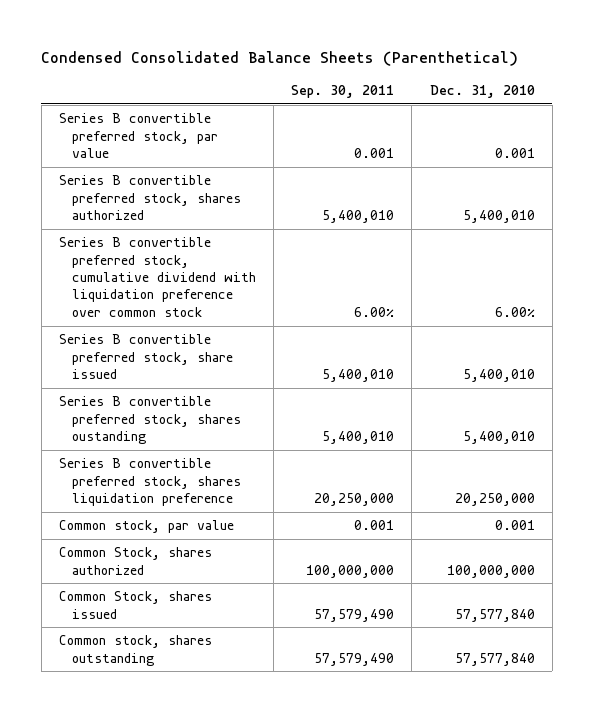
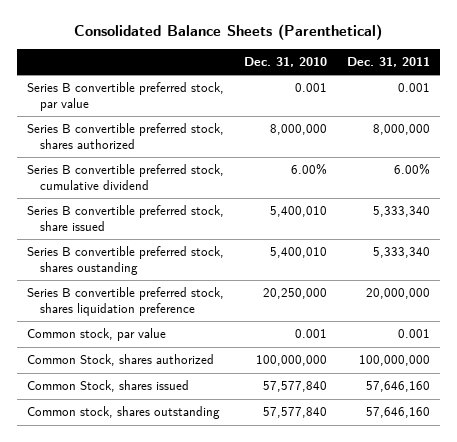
[41,50,519,66] Condensed Consolidated Balance Sheets (Parenthetical) -> [74,24,383,41] Consolidated Balance Sheets (Parenthetical)
[291,84,395,98] Sep. 30, 2011 -> none
none -> [346,56,430,67] Dec. 31, 2011
[462,210,535,224] 5,400,010 -> [269,124,327,136] 8,000,000
[58,237,257,317] Series B convertible preferred stock, cumulative dividend with liquidation preference over common stock -> [26,164,224,190] Series B convertible preferred stock, cumulative dividend

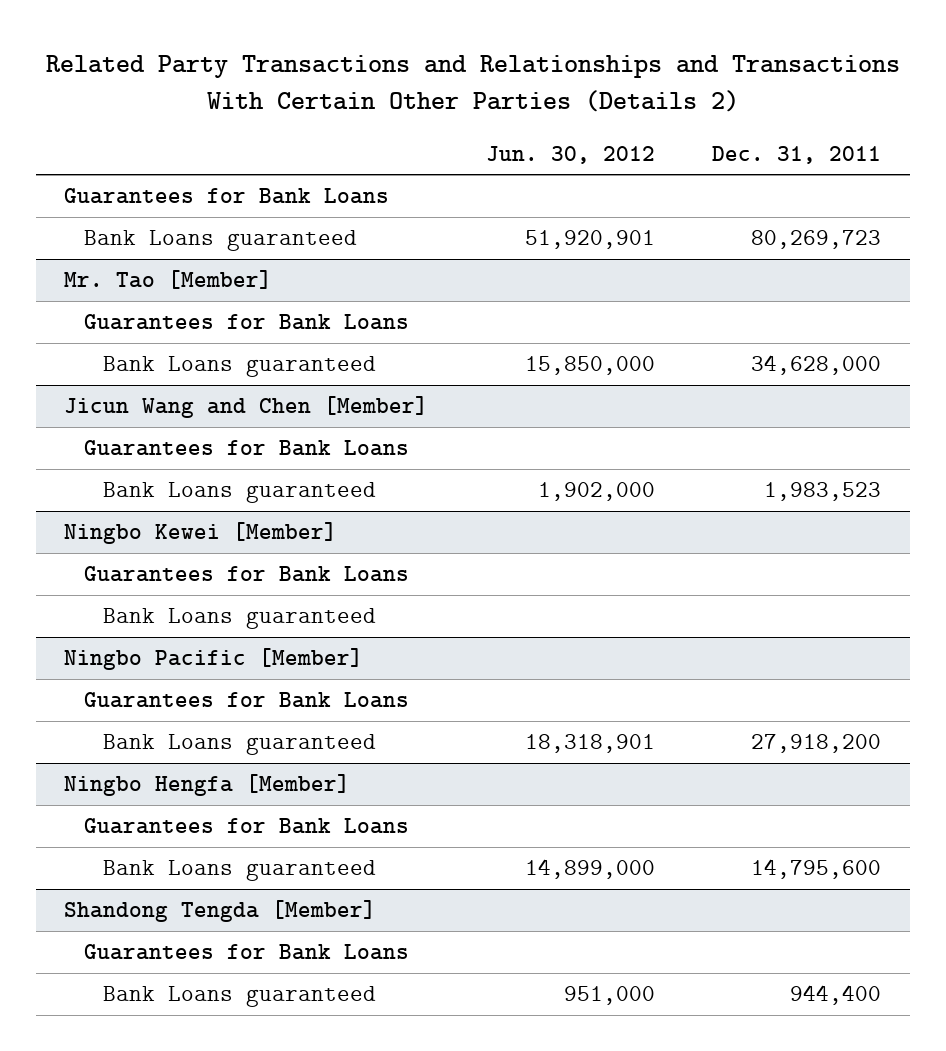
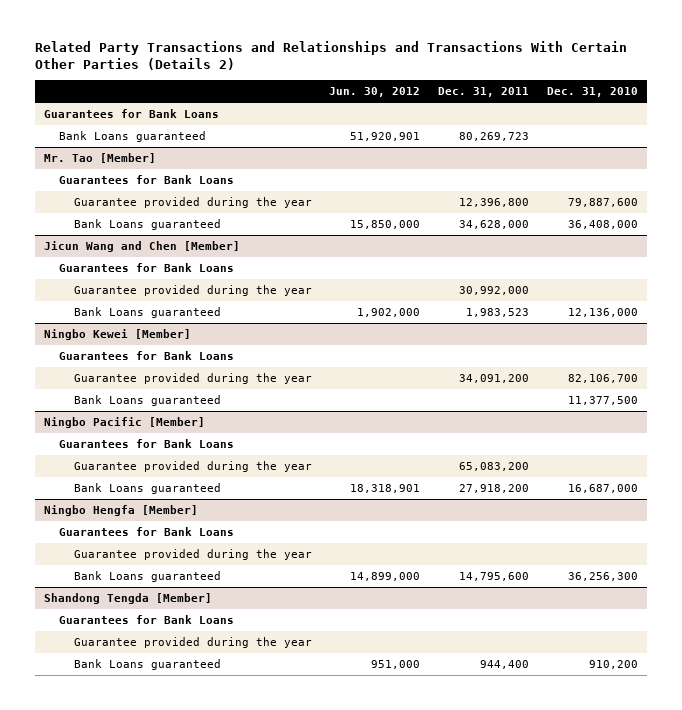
none -> [546,87,638,98] Dec. 31, 2010
none -> [73,196,312,208] Guarantee provided during the year
none -> [73,284,312,296] Guarantee provided during the year
none -> [73,372,312,384] Guarantee provided during the year
none -> [73,460,312,472] Guarantee provided during the year
none -> [73,548,312,560] Guarantee provided during the year
none -> [73,636,312,648] Guarantee provided during the year

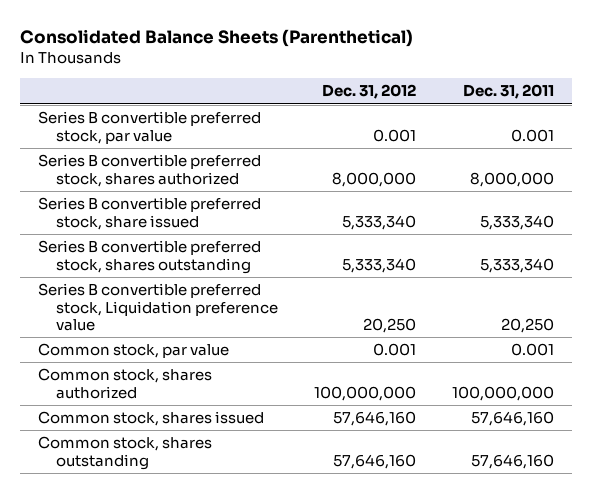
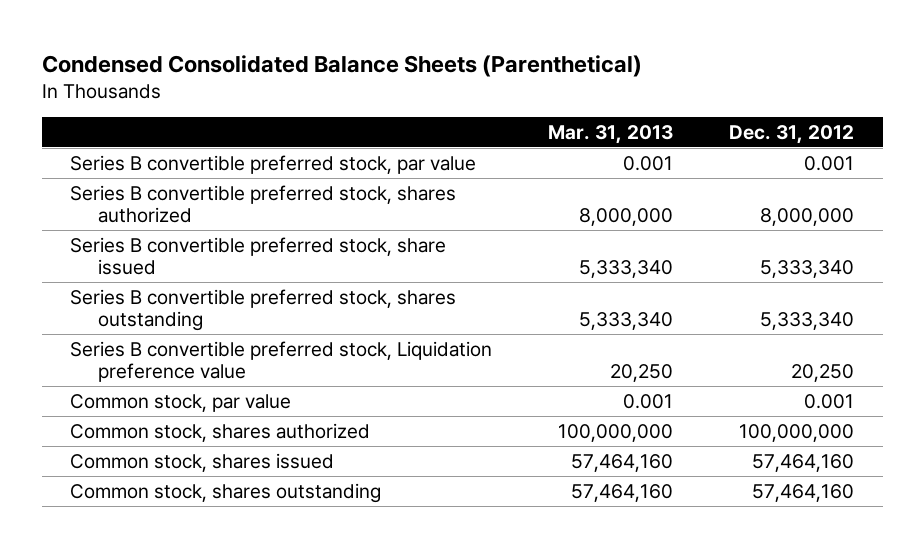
[19,29,413,48] Consolidated Balance Sheets (Parenthetical) -> [41,54,642,77] Condensed Consolidated Balance Sheets (Parenthetical)
[463,84,555,100] Dec. 31, 2011 -> none
none -> [548,124,674,144] Mar. 31, 2013
[332,411,416,427] 57,646,160 -> [752,453,855,472] 57,464,160
[332,453,416,469] 57,646,160 -> [752,483,855,502] 57,464,160

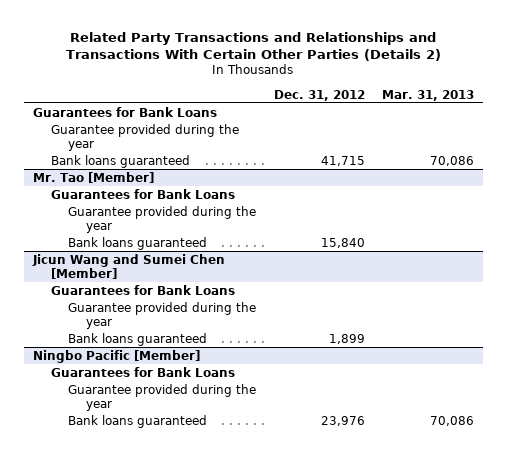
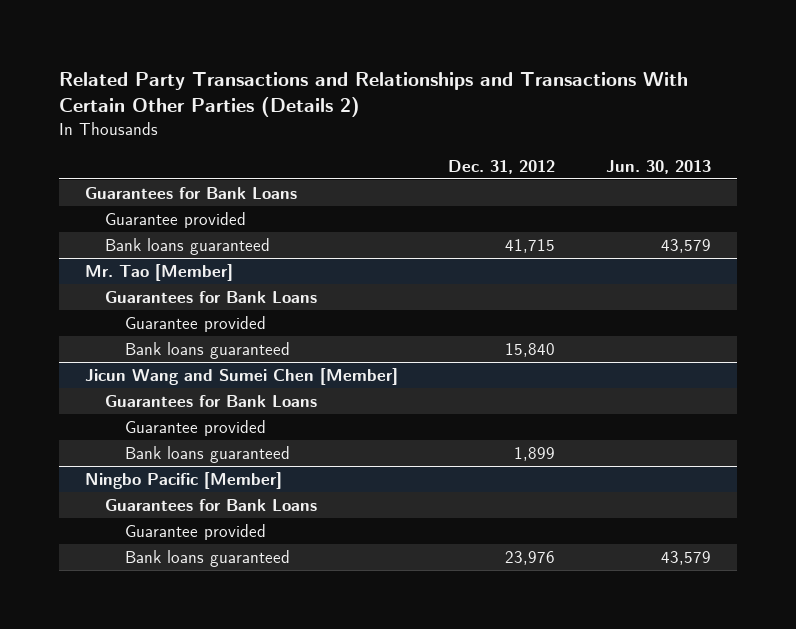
[382,89,475,101] Mar. 31, 2013 -> none
none -> [606,159,712,174] Jun. 30, 2013
[50,123,239,151] Guarantee provided during the year -> [104,212,246,229] Guarantee provided
[68,205,257,233] Guarantee provided during the year -> [124,316,266,333] Guarantee provided
[68,301,257,329] Guarantee provided during the year -> [124,420,266,437] Guarantee provided
[68,383,257,411] Guarantee provided during the year -> [124,524,266,541] Guarantee provided

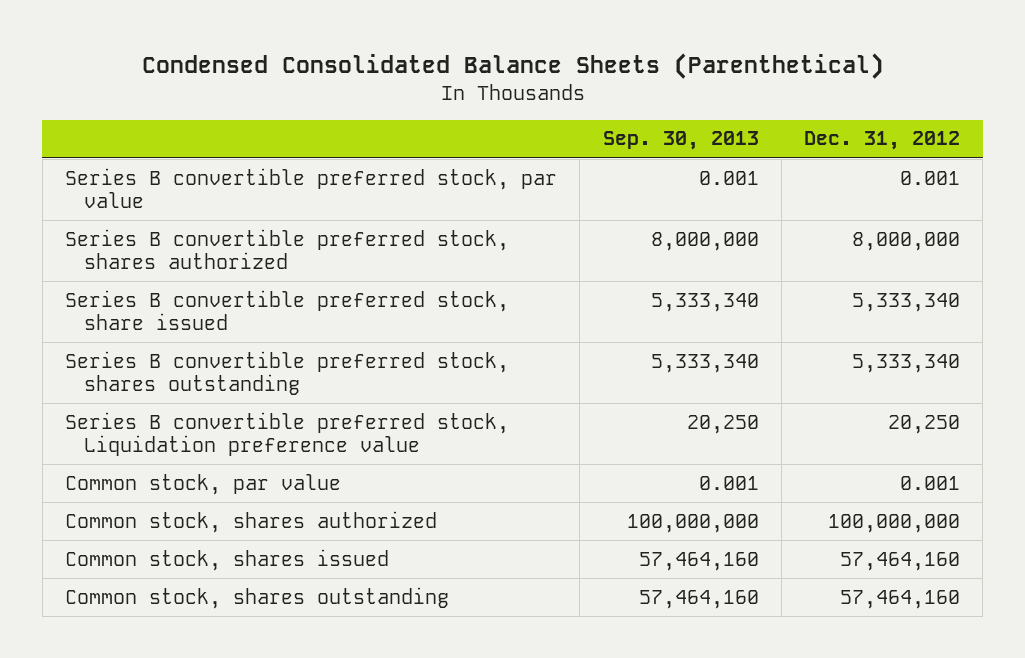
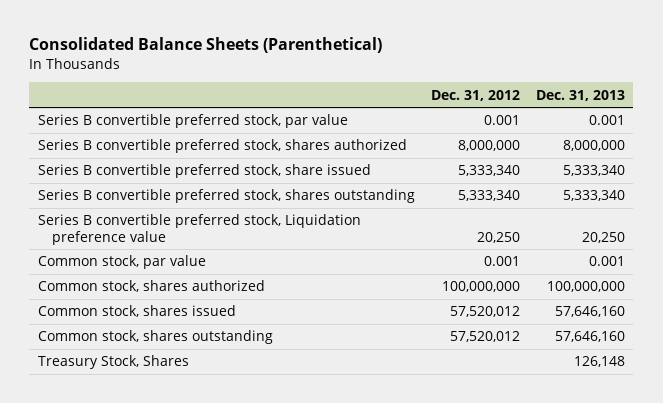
[141,53,884,80] Condensed Consolidated Balance Sheets (Parenthetical) -> [29,37,383,54] Consolidated Balance Sheets (Parenthetical)
[602,131,759,151] Sep. 30, 2013 -> none
none -> [536,89,626,101] Dec. 31, 2013
[840,551,961,571] 57,464,160 -> [449,306,520,318] 57,520,012
[840,589,961,609] 57,464,160 -> [449,331,520,343] 57,520,012
none -> [37,355,189,370] Treasury Stock, Shares

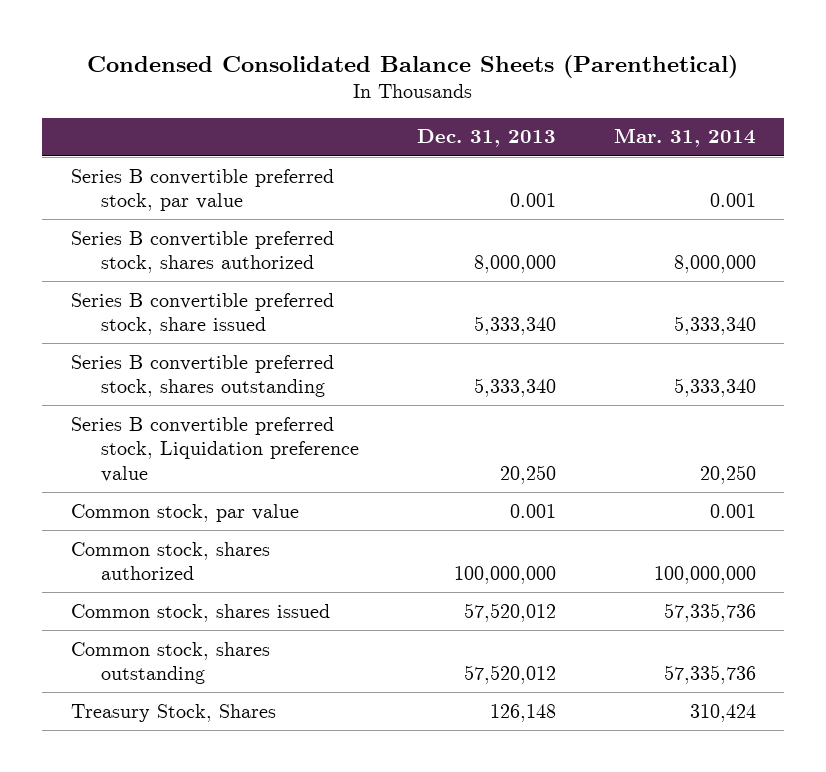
[29,37,383,54] Consolidated Balance Sheets (Parenthetical) -> [87,54,739,78] Condensed Consolidated Balance Sheets (Parenthetical)
[430,89,520,101] Dec. 31, 2012 -> none
none -> [613,128,756,148] Mar. 31, 2014
[555,306,626,318] 57,646,160 -> [463,602,556,622] 57,520,012
[555,331,626,343] 57,646,160 -> [463,665,556,685] 57,520,012

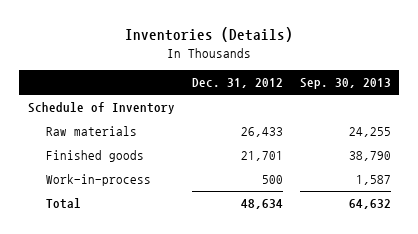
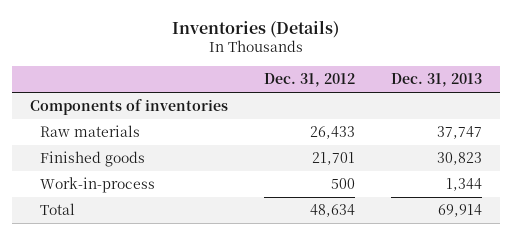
[299,78,391,90] Sep. 30, 2013 -> none
none -> [391,73,483,88] Dec. 31, 2013
[27,102,175,115] Schedule of Inventory -> [29,98,228,115] Components of inventories

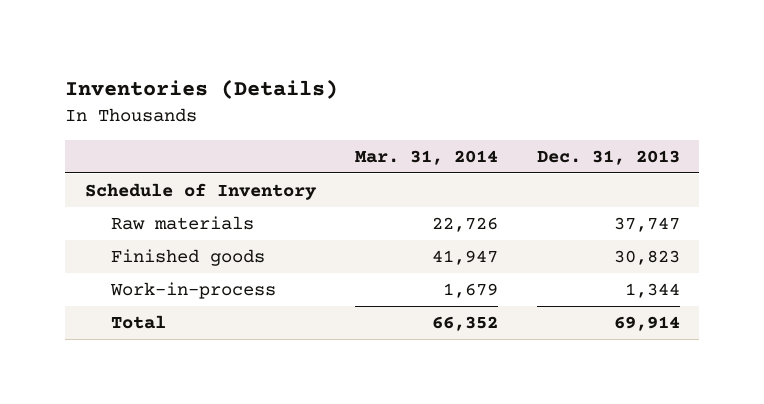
[263,73,355,88] Dec. 31, 2012 -> none
none -> [354,149,498,165] Mar. 31, 2014
[29,98,228,115] Components of inventories -> [84,182,317,200] Schedule of Inventory

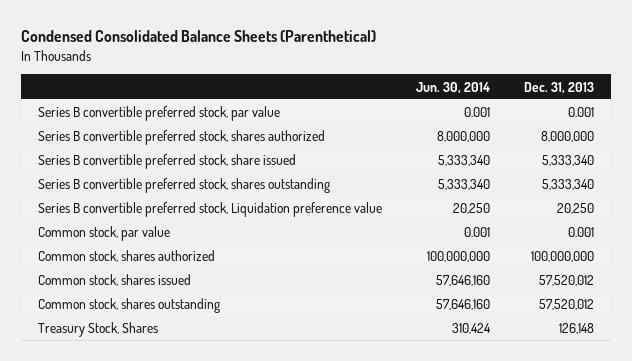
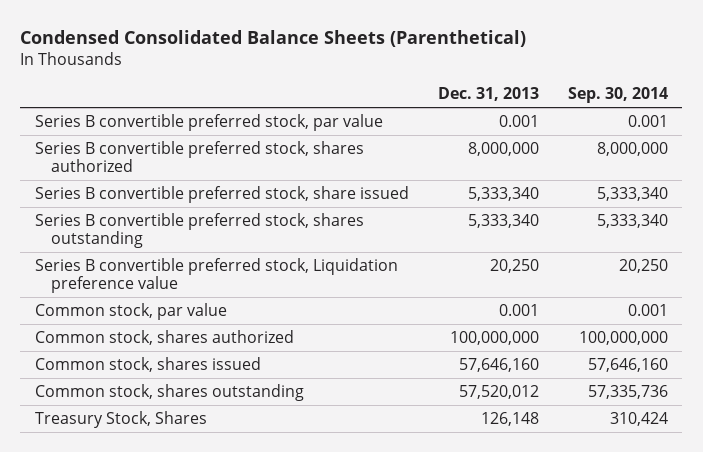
[416,81,491,94] Jun. 30, 2014 -> none
none -> [567,87,668,104] Sep. 30, 2014
[539,275,595,287] 57,520,012 -> [458,357,539,372] 57,646,160

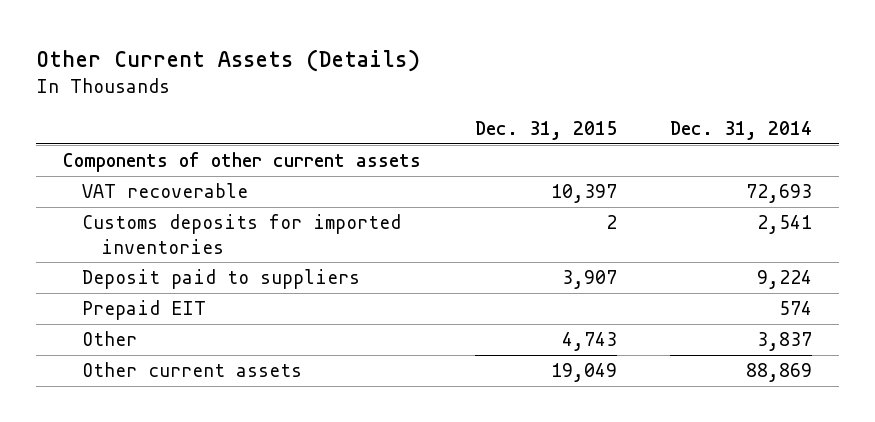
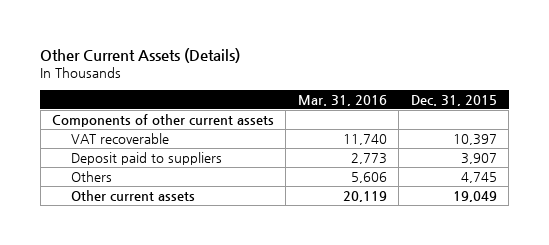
[670,121,813,141] Dec. 31, 2014 -> none
none -> [297,94,387,106] Mar. 31, 2016
[82,214,402,254] Customs deposits for imported inventories -> none
[82,300,207,321] Prepaid EIT -> none
[82,331,138,347] Other -> [71,170,113,182] Others
[561,332,617,352] 4,743 -> [460,171,497,183] 4,745

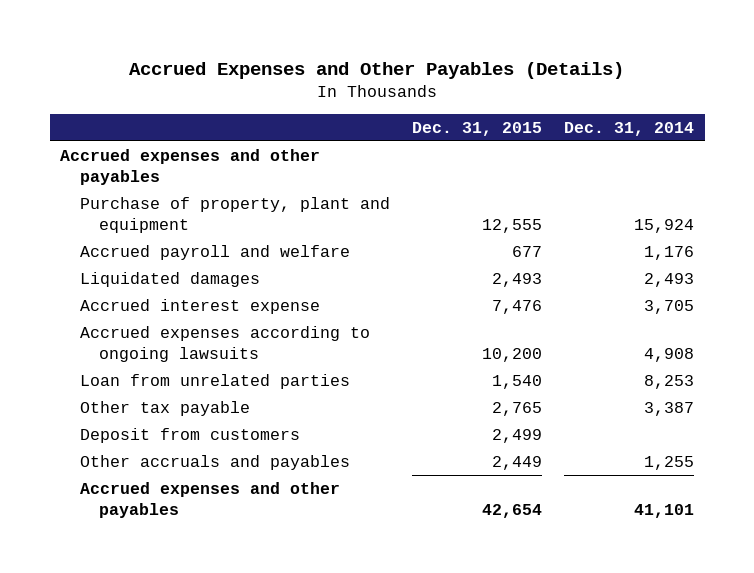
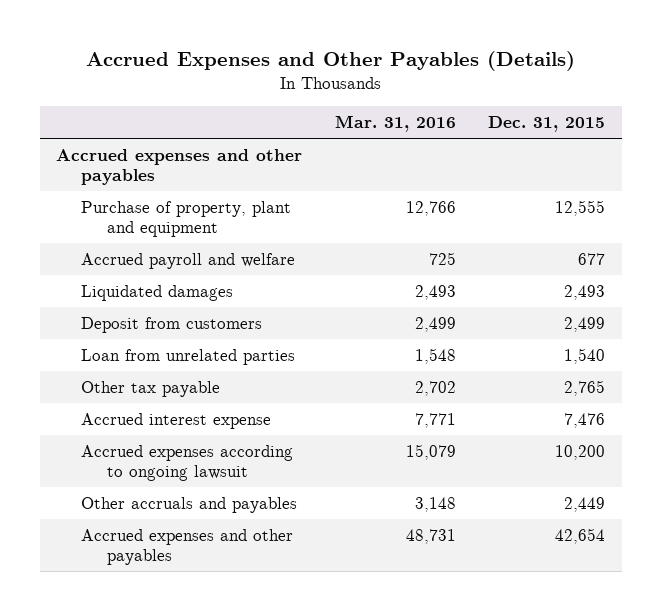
[563,121,694,136] Dec. 31, 2014 -> none
none -> [334,115,456,133] Mar. 31, 2016
[79,325,370,363] Accrued expenses according to ongoing lawsuits -> none
[79,427,300,443] Deposit from customers -> [81,317,263,334] Deposit from customers
[79,298,320,314] Accrued interest expense -> [81,413,272,430] Accrued interest expense
none -> [81,445,294,481] Accrued expenses according to ongoing lawsuit

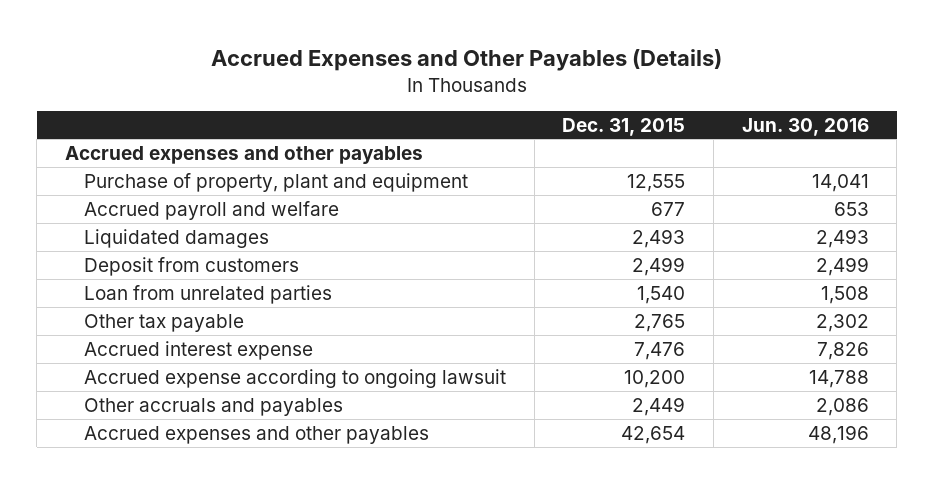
[334,115,456,133] Mar. 31, 2016 -> none
none -> [741,117,869,136] Jun. 30, 2016
[81,445,294,481] Accrued expenses according to ongoing lawsuit -> [84,368,507,388] Accrued expense according to ongoing lawsuit

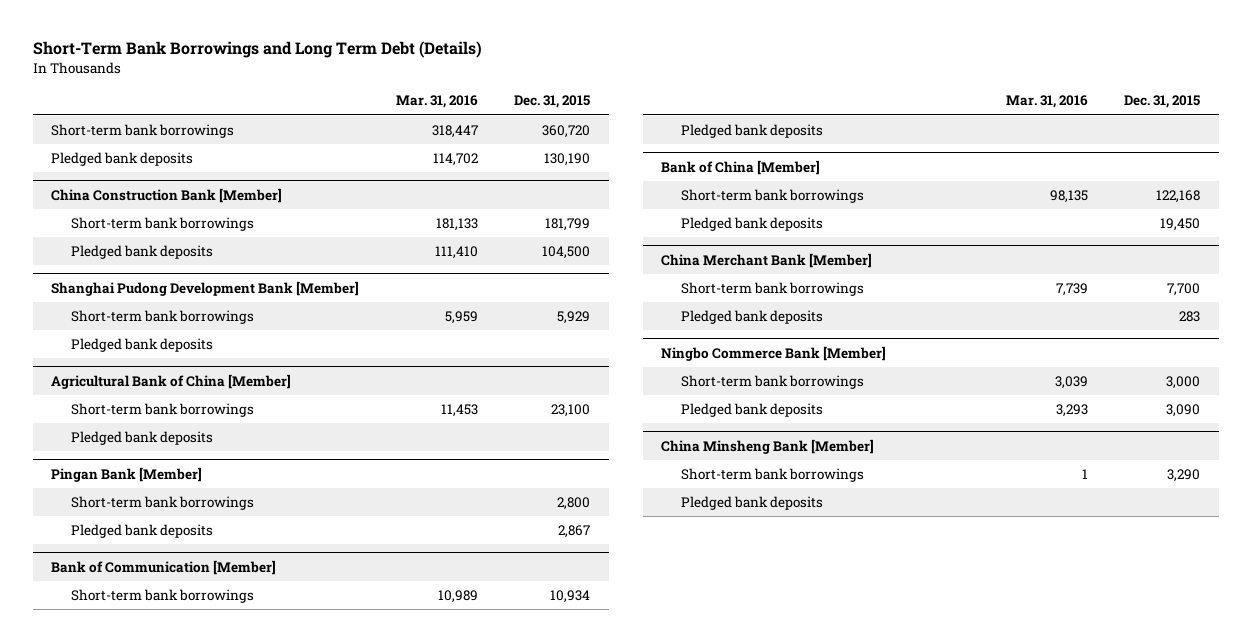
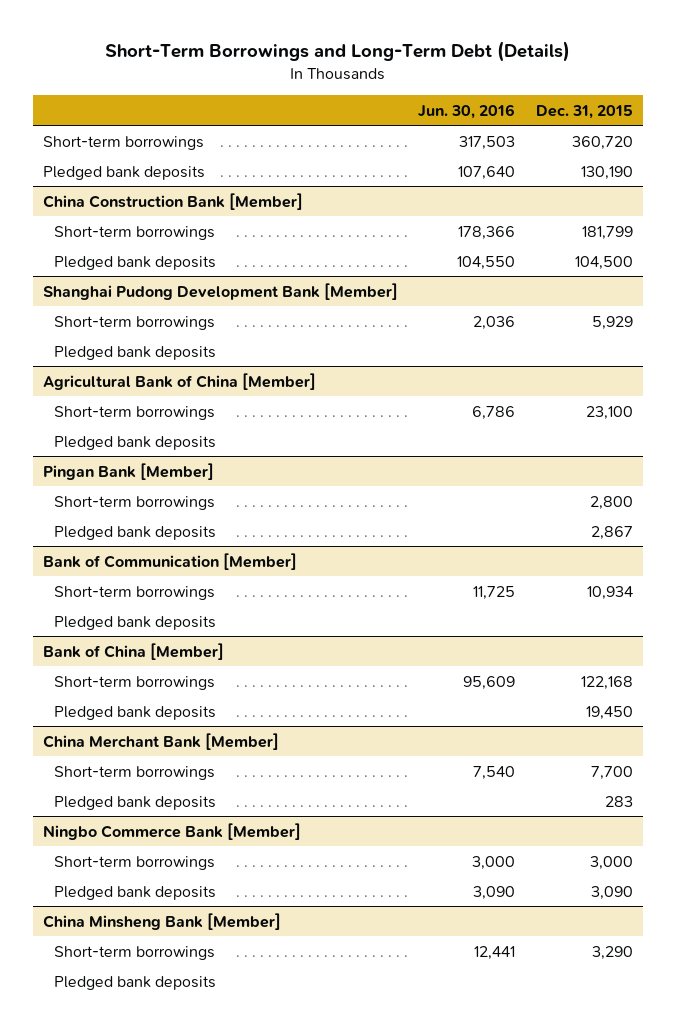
[32,41,482,59] Short-Term Bank Borrowings and Long Term Debt (Details) -> [104,41,570,63] Short-Term Borrowings and Long-Term Debt (Details)
[395,95,478,109] Mar. 31, 2016 -> none
none -> [418,103,516,119] Jun. 30, 2016
[51,124,235,139] Short-term bank borrowings -> [42,135,204,150] Short-term borrowings
[71,217,255,232] Short-term bank borrowings -> [54,225,216,240] Short-term borrowings
[71,310,255,325] Short-term bank borrowings -> [54,315,216,330] Short-term borrowings
[71,403,255,418] Short-term bank borrowings -> [54,405,216,420] Short-term borrowings
[71,496,255,511] Short-term bank borrowings -> [54,495,216,510] Short-term borrowings
[71,589,255,604] Short-term bank borrowings -> [54,585,216,600] Short-term borrowings
[681,189,865,204] Short-term bank borrowings -> [54,675,216,690] Short-term borrowings
[681,282,865,297] Short-term bank borrowings -> [54,765,216,780] Short-term borrowings
[681,375,865,390] Short-term bank borrowings -> [54,855,216,870] Short-term borrowings
[681,468,865,483] Short-term bank borrowings -> [54,945,216,960] Short-term borrowings

